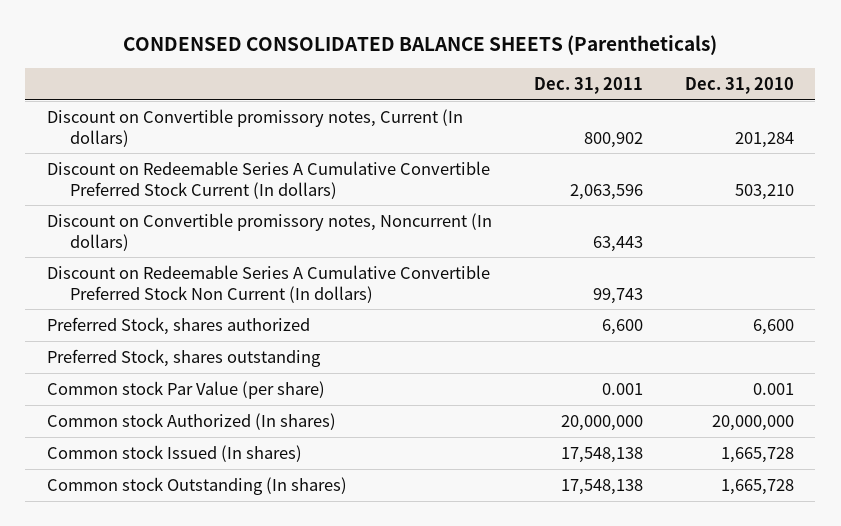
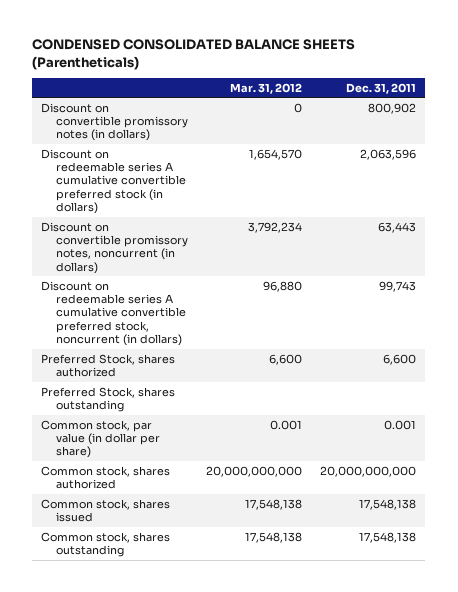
[685,77,795,95] Dec. 31, 2010 -> none
none -> [230,82,303,94] Mar. 31, 2012
[46,108,463,147] Discount on Convertible promissory notes, Current (In dollars) -> [41,102,188,142] Discount on convertible promissory notes (in dollars)
[46,160,490,199] Discount on Redeemable Series A Cumulative Convertible Preferred Stock Current (In dollars) -> [41,148,186,214] Discount on redeemable series A cumulative convertible preferred stock (in dollars)
[46,212,492,251] Discount on Convertible promissory notes, Noncurrent (In dollars) -> [41,221,188,274] Discount on convertible promissory notes, noncurrent (in dollars)
[46,264,490,303] Discount on Redeemable Series A Cumulative Convertible Preferred Stock Non Current (In dollars) -> [41,280,186,346] Discount on redeemable series A cumulative convertible preferred stock, noncurrent (in dollars)
[46,380,325,399] Common stock Par Value (per share) -> [41,419,160,459] Common stock, par value (in dollar per share)
[46,412,336,430] Common stock Authorized (In shares) -> [41,465,171,490] Common stock, shares authorized
[560,414,643,431] 20,000,000 -> [320,465,417,477] 20,000,000,000
[46,444,302,462] Common stock Issued (In shares) -> [41,498,171,523] Common stock, shares issued
[46,476,347,495] Common stock Outstanding (In shares) -> [41,531,171,558] Common stock, shares outstanding

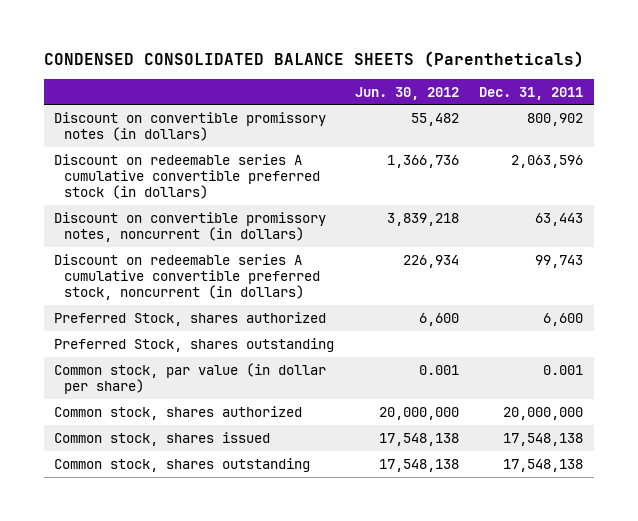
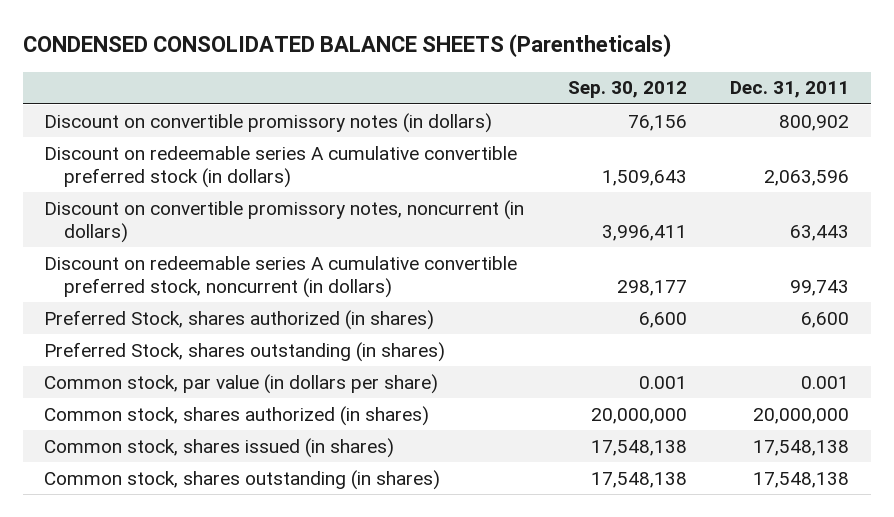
[354,86,459,100] Jun. 30, 2012 -> none
none -> [567,81,687,99] Sep. 30, 2012
[54,311,327,326] Preferred Stock, shares authorized -> [44,309,435,330] Preferred Stock, shares authorized (in shares)
[54,337,335,352] Preferred Stock, shares outstanding -> [44,341,446,362] Preferred Stock, shares outstanding (in shares)
[54,362,327,395] Common stock, par value (in dollar per share) -> [44,373,439,394] Common stock, par value (in dollars per share)
[54,405,303,420] Common stock, shares authorized -> [44,405,430,426] Common stock, shares authorized (in shares)
[54,431,271,446] Common stock, shares issued -> [44,437,395,458] Common stock, shares issued (in shares)
[54,457,311,472] Common stock, shares outstanding -> [44,469,441,490] Common stock, shares outstanding (in shares)

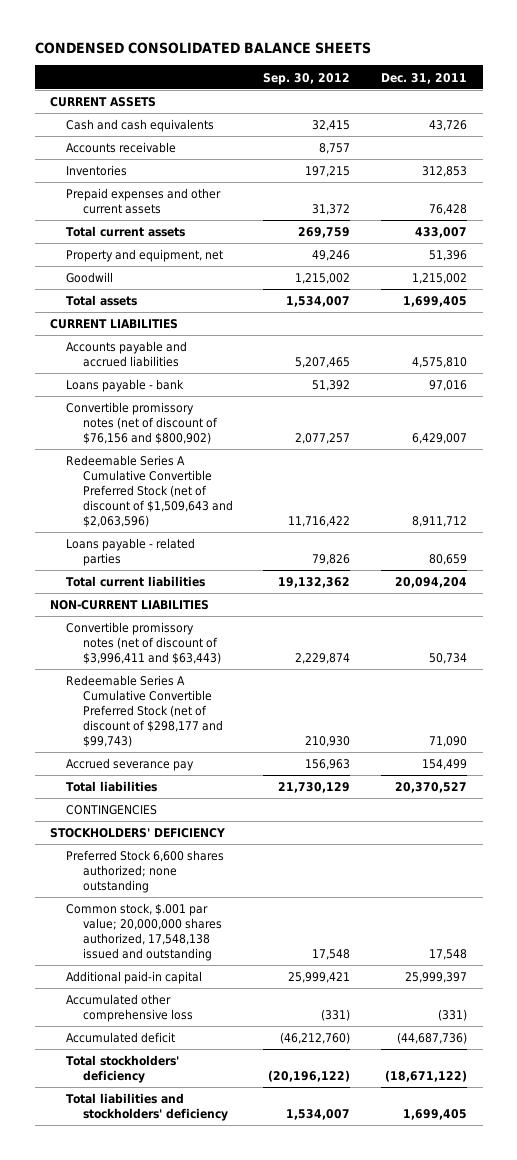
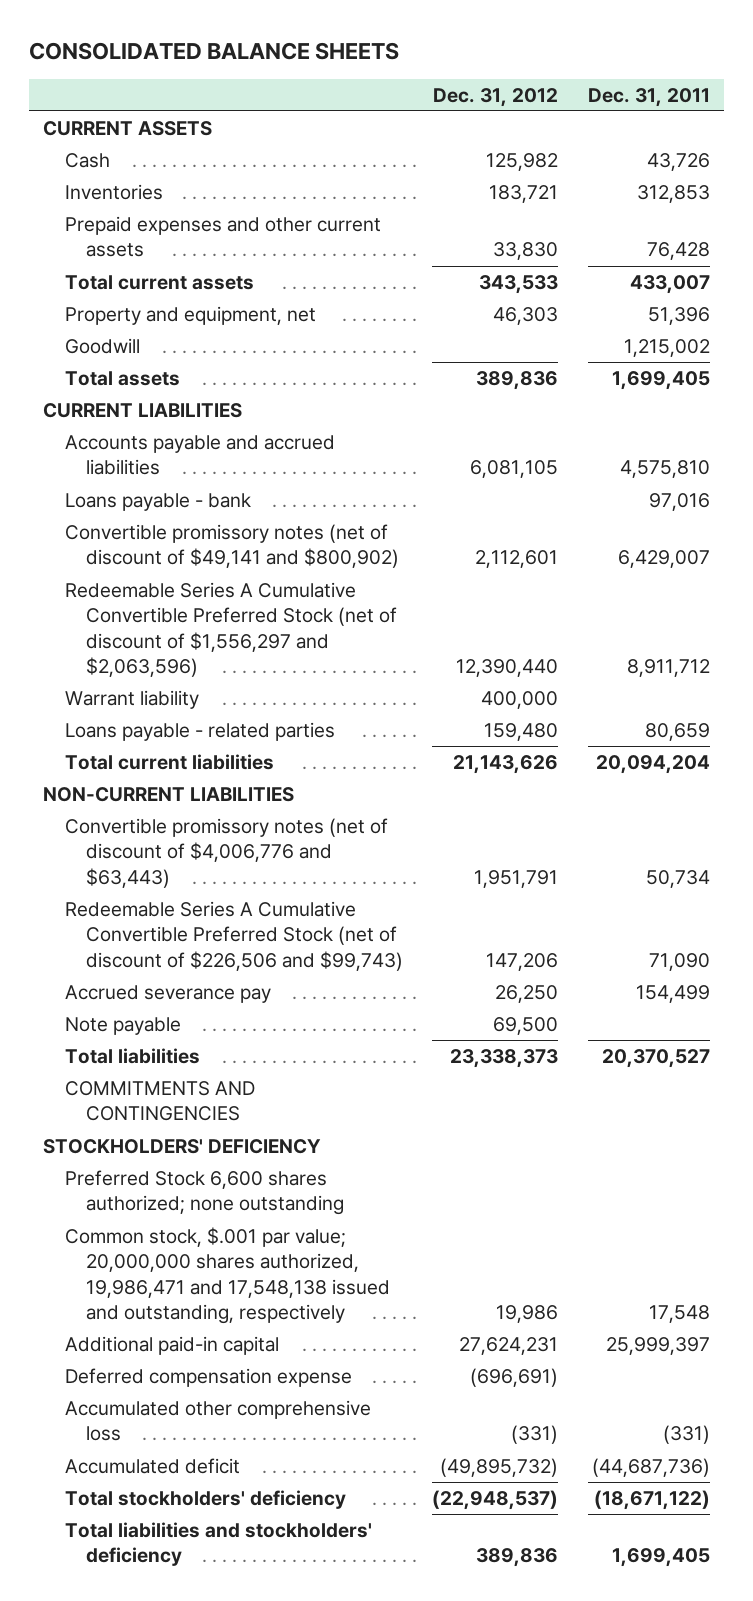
[34,42,371,55] CONDENSED CONSOLIDATED BALANCE SHEETS -> [28,42,399,61] CONSOLIDATED BALANCE SHEETS
[263,72,351,85] Sep. 30, 2012 -> none
none -> [433,87,559,107] Dec. 31, 2012
[66,142,177,154] Accounts receivable -> none
[66,119,215,133] Cash and cash equivalents -> [64,153,110,169] Cash
[66,402,218,445] Convertible promissory notes (net of discount of $76,156 and $800,902) -> [64,524,399,569] Convertible promissory notes (net of discount of $49,141 and $800,902)
[66,455,233,528] Redeemable Series A Cumulative Convertible Preferred Stock (net of discount of $1,509,643 and $2,063,596) -> [64,582,397,678] Redeemable Series A Cumulative Convertible Preferred Stock (net of discount of $1,556,297 and $2,063,596)
none -> [64,690,199,710] Warrant liability
[66,622,221,665] Convertible promissory notes (net of discount of $3,996,411 and $63,443) -> [64,818,388,888] Convertible promissory notes (net of discount of $4,006,776 and $63,443)
[66,675,223,748] Redeemable Series A Cumulative Convertible Preferred Stock (net of discount of $298,177 and $99,743) -> [64,901,403,971] Redeemable Series A Cumulative Convertible Preferred Stock (net of discount of $226,506 and $99,743)
none -> [64,1017,181,1036] Note payable
[66,805,158,816] CONTINGENCIES -> [64,1081,255,1122] COMMITMENTS AND CONTINGENCIES
[66,903,222,962] Common stock, $.001 par value; 20,000,000 shares authorized, 17,548,138 issued and outstanding -> [64,1227,390,1325] Common stock, $.001 par value; 20,000,000 shares authorized, 19,986,471 and 17,548,138 issued and outstanding, respectively
none -> [64,1368,352,1388] Deferred compensation expense

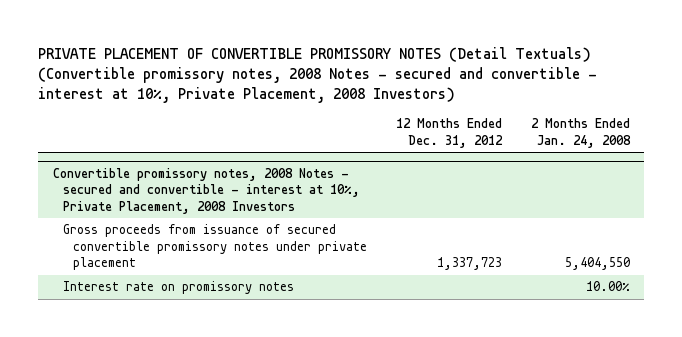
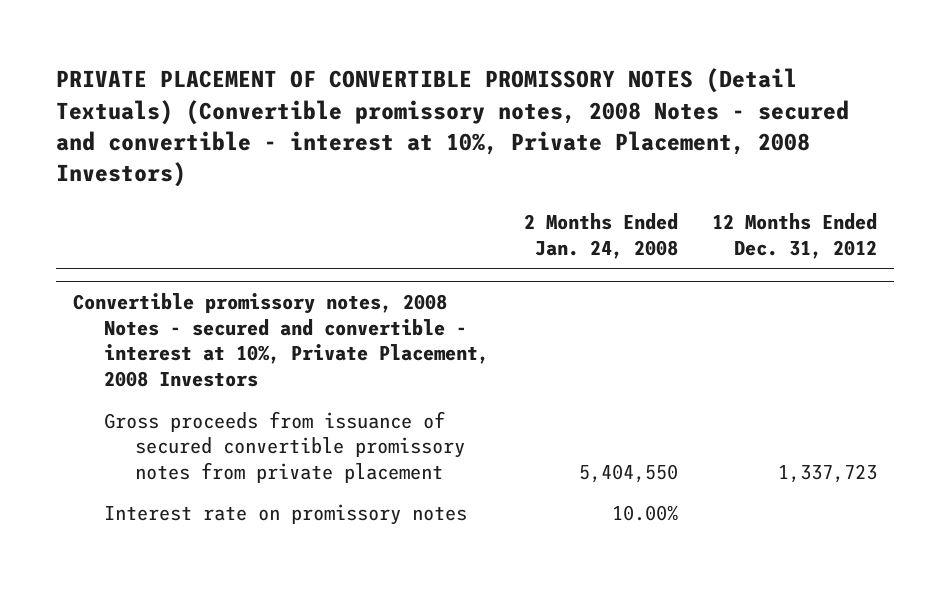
[62,224,368,271] Gross proceeds from issuance of secured convertible promissory notes under private placement -> [104,410,465,483] Gross proceeds from issuance of secured convertible promissory notes from private placement

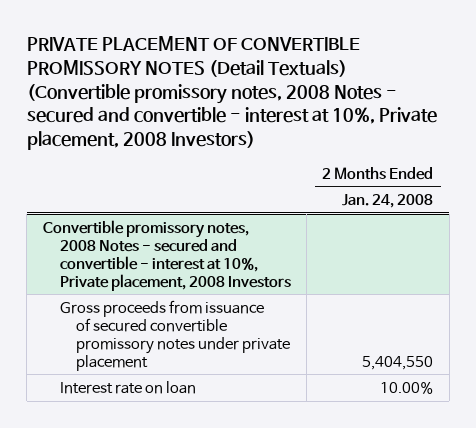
[56,68,850,188] PRIVATE PLACEMENT OF CONVERTIBLE PROMISSORY NOTES (Detail Textuals) (Convertible promissory notes, 2008 Notes - secured and convertible - interest at 10%, Private Placement, 2008 Investors) -> [26,36,437,150] PRIVATE PLACEMENT OF CONVERTIBLE PROMISSORY NOTES (Detail Textuals) (Convertible promissory notes, 2008 Notes - secured and convertible - interest at 10%, Private placement, 2008 Investors)
[712,213,878,259] 12 Months Ended Dec. 31, 2012 -> none
[73,293,490,387] Convertible promissory notes, 2008 Notes - secured and convertible - interest at 10%, Private Placement, 2008 Investors -> [42,219,291,291] Convertible promissory notes, 2008 Notes - secured and convertible - interest at 10%, Private placement, 2008 Investors
[104,410,465,483] Gross proceeds from issuance of secured convertible promissory notes from private placement -> [59,299,291,371] Gross proceeds from issuance of secured convertible promissory notes under private placement
[104,503,468,525] Interest rate on promissory notes -> [59,380,196,394] Interest rate on loan

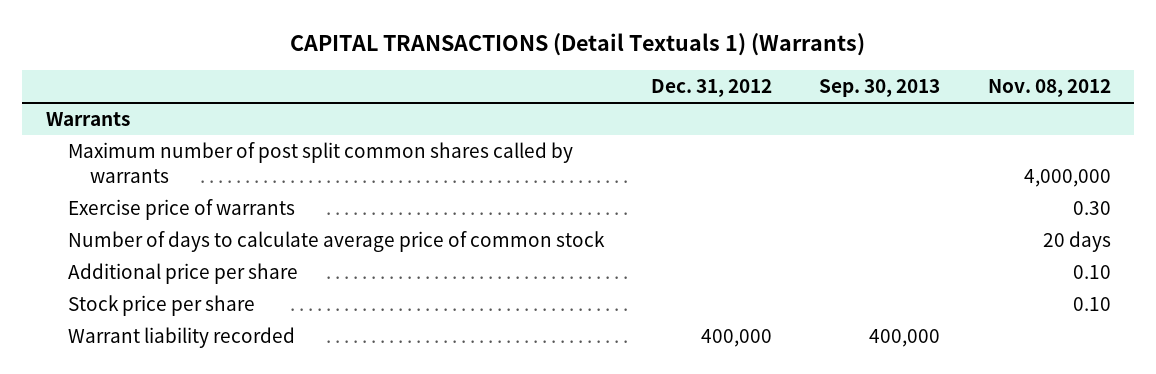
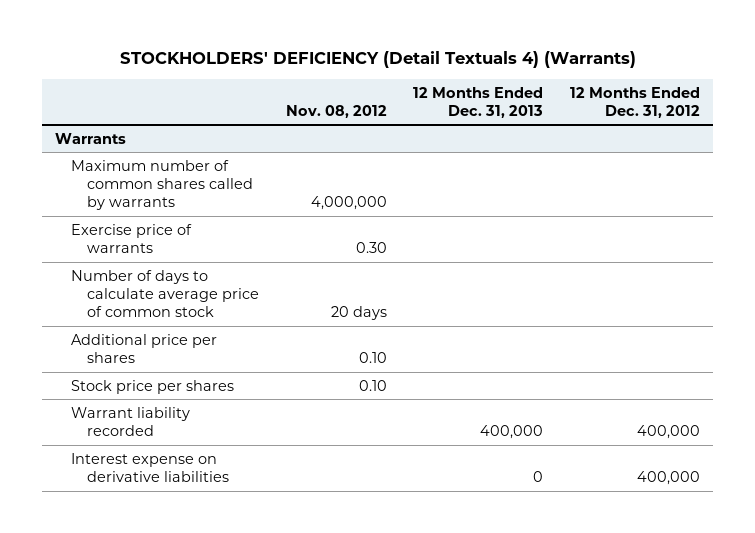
[290,33,866,57] CAPITAL TRANSACTIONS (Detail Textuals 1) (Warrants) -> [119,51,636,69] STOCKHOLDERS' DEFICIENCY (Detail Textuals 4) (Warrants)
[651,79,773,98] Dec. 31, 2012 -> none
[819,79,941,98] Sep. 30, 2013 -> none
none -> [413,86,544,118] 12 Months Ended Dec. 31, 2013
none -> [569,86,700,118] 12 Months Ended Dec. 31, 2012
[67,142,573,183] Maximum number of post split common shares called by warrants -> [71,159,254,210] Maximum number of common shares called by warrants
[67,263,298,285] Additional price per share -> [71,333,218,363] Additional price per shares
[67,295,255,317] Stock price per share -> [71,379,235,394] Stock price per shares
none -> [71,452,230,482] Interest expense on derivative liabilities

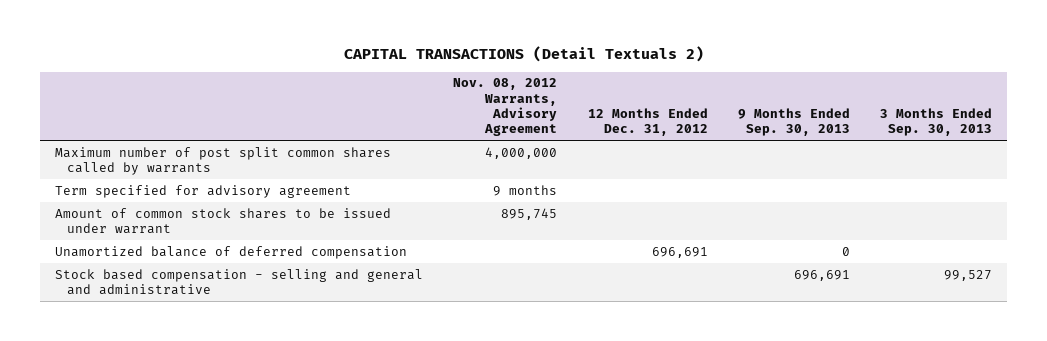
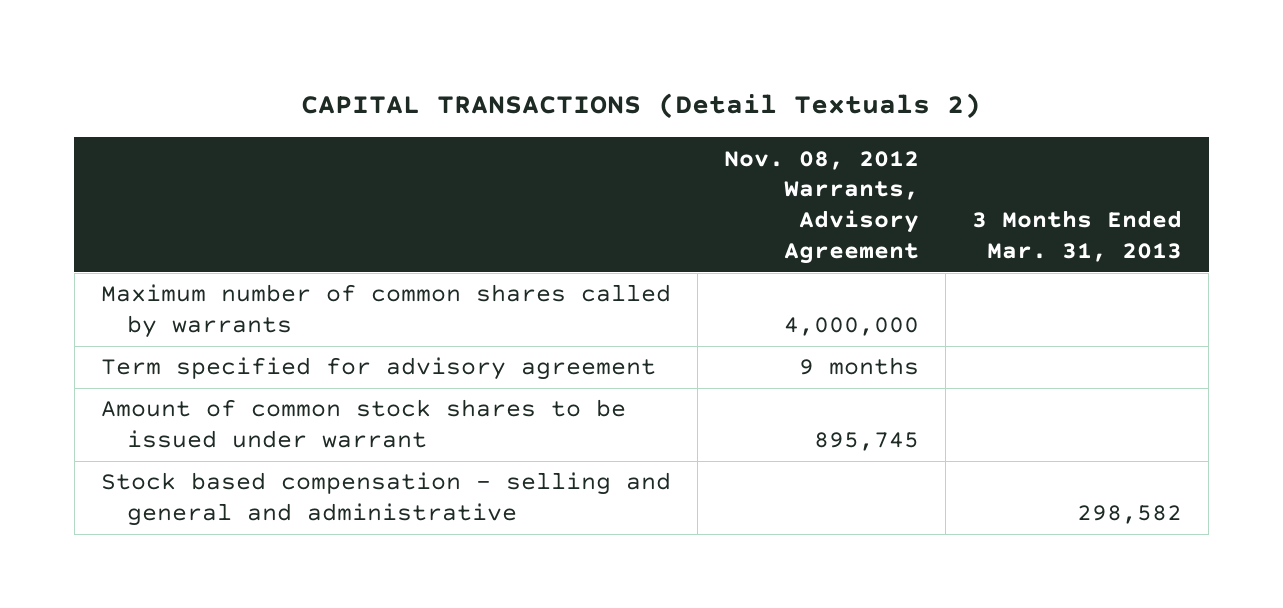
[587,108,708,137] 12 Months Ended Dec. 31, 2012 -> none
[737,108,850,137] 9 Months Ended Sep. 30, 2013 -> none
[880,108,993,137] 3 Months Ended Sep. 30, 2013 -> none
none -> [971,210,1182,263] 3 Months Ended Mar. 31, 2013
[55,146,392,176] Maximum number of post split common shares called by warrants -> [100,284,671,339] Maximum number of common shares called by warrants
[55,245,408,259] Unamortized balance of deferred compensation -> none

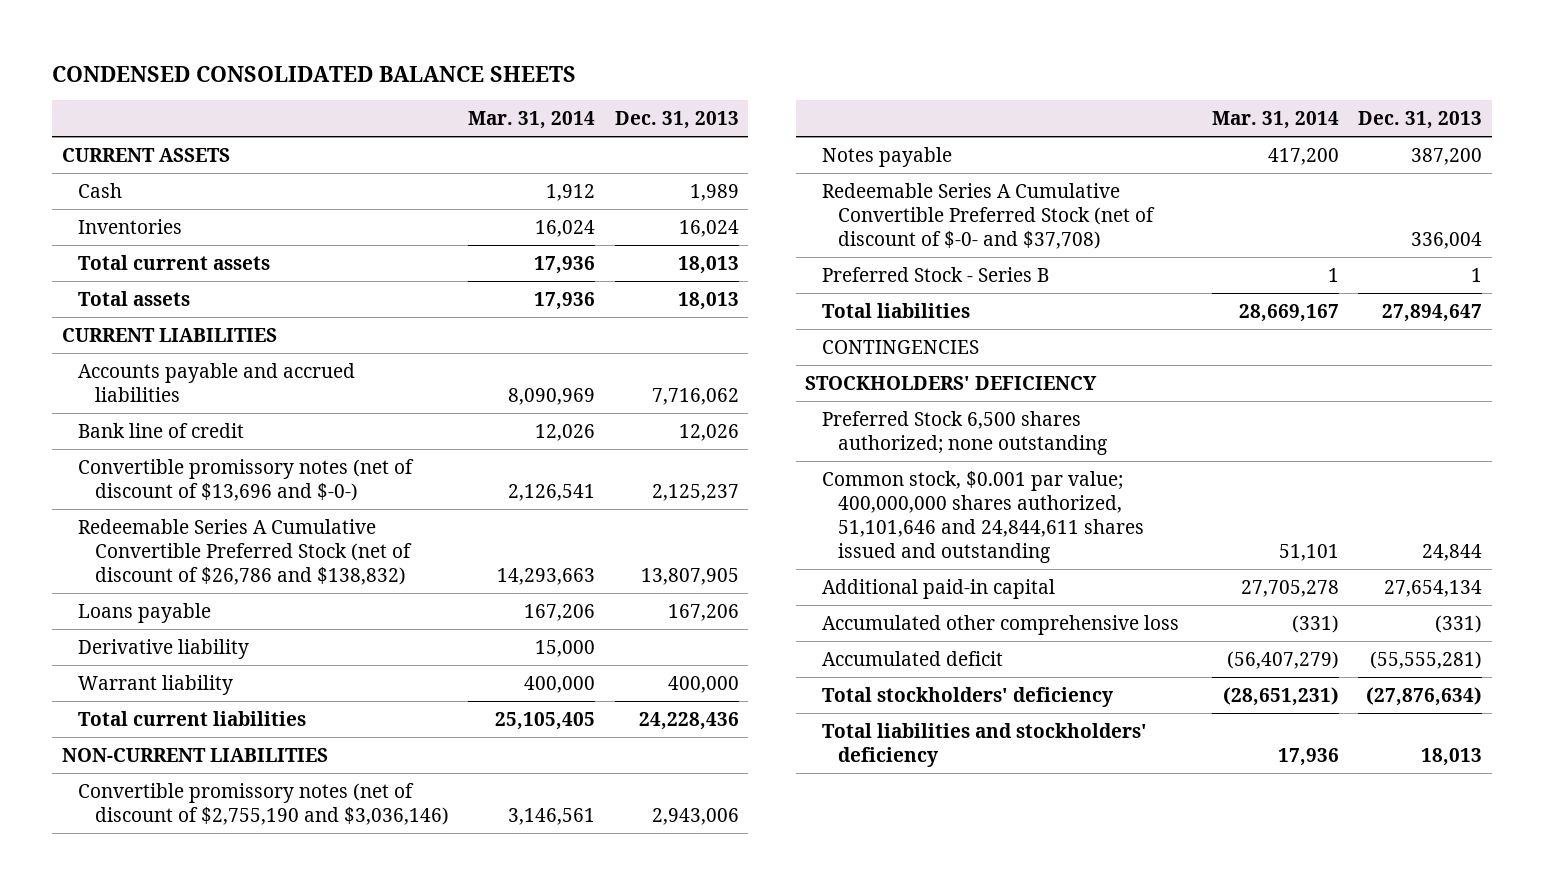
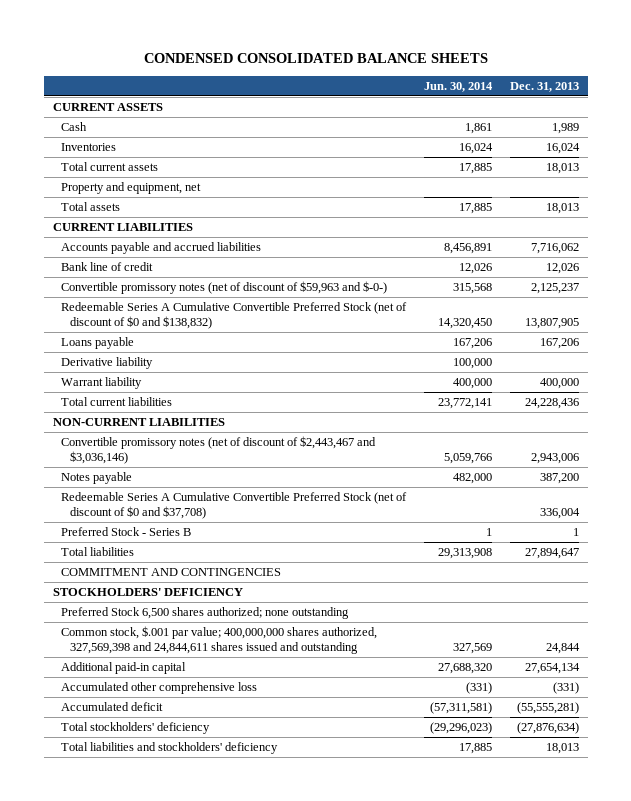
[468,110,596,129] Mar. 31, 2014 -> none
none -> [424,81,494,92] Jun. 30, 2014
none -> [61,181,202,194] Property and equipment, net
[78,458,415,501] Convertible promissory notes (net of discount of $13,696 and $-0-) -> [61,280,388,294] Convertible promissory notes (net of discount of $59,963 and $-0-)
[78,518,412,585] Redeemable Series A Cumulative Convertible Preferred Stock (net of discount of $26,786 and $138,832) -> [61,301,408,329] Redeemable Series A Cumulative Convertible Preferred Stock (net of discount of $0 and $138,832)
[78,782,449,825] Convertible promissory notes (net of discount of $2,755,190 and $3,036,146) -> [61,435,377,464] Convertible promissory notes (net of discount of $2,443,467 and $3,036,146)
[821,182,1156,249] Redeemable Series A Cumulative Convertible Preferred Stock (net of discount of $-0- and $37,708) -> [61,491,408,519] Redeemable Series A Cumulative Convertible Preferred Stock (net of discount of $0 and $37,708)
[821,339,979,354] CONTINGENCIES -> [61,567,282,576] COMMITMENT AND CONTINGENCIES
[821,470,1145,563] Common stock, $0.001 par value; 400,000,000 shares authorized, 51,101,646 and 24,844,611 shares issued and outstanding -> [61,625,378,654] Common stock, $.001 par value; 400,000,000 shares authorized, 327,569,398 and 24,844,611 shares issued and outstanding

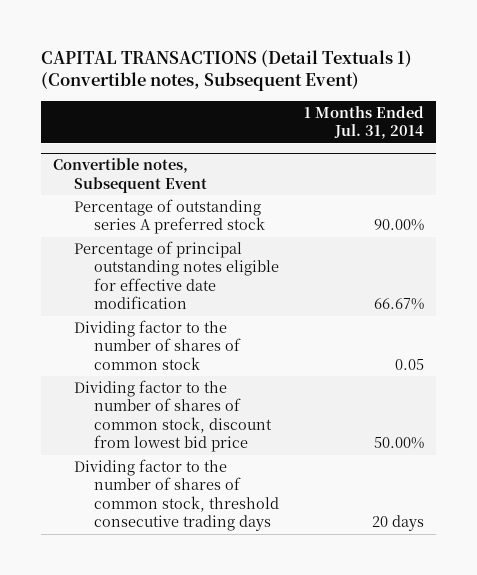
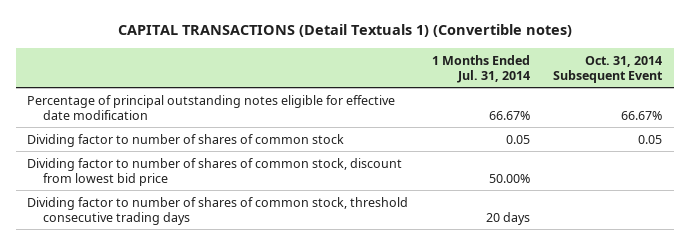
[41,49,413,92] CAPITAL TRANSACTIONS (Detail Textuals 1) (Convertible notes, Subsequent Event) -> [117,24,572,38] CAPITAL TRANSACTIONS (Detail Textuals 1) (Convertible notes)
none -> [553,55,664,84] Oct. 31, 2014 Subsequent Event
[53,158,207,193] Convertible notes, Subsequent Event -> none
[73,198,266,235] Percentage of outstanding series A preferred stock -> none
[73,319,242,370] Dividing factor to the number of shares of common stock -> [27,133,345,147] Dividing factor to number of shares of common stock
[73,379,273,453] Dividing factor to the number of shares of common stock, discount from lowest bid price -> [27,157,403,186] Dividing factor to number of shares of common stock, discount from lowest bid price
[73,458,280,532] Dividing factor to the number of shares of common stock, threshold consecutive trading days -> [27,196,409,225] Dividing factor to number of shares of common stock, threshold consecutive trading days

